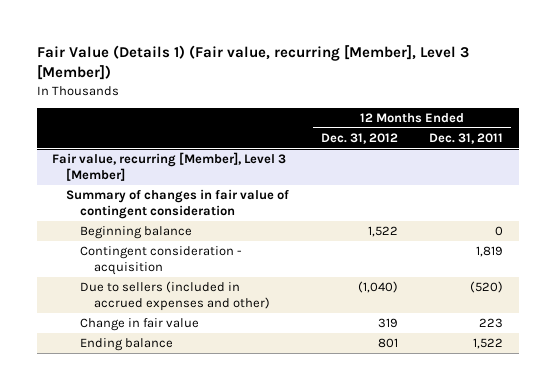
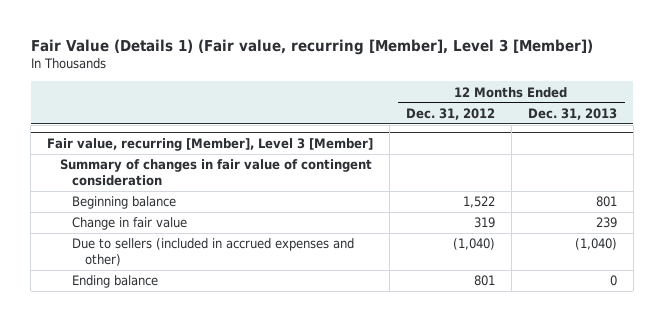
[429,133,504,145] Dec. 31, 2011 -> none
none -> [527,107,617,120] Dec. 31, 2013
[80,246,243,275] Contingent consideration - acquisition -> none
[80,281,271,311] Due to sellers (included in accrued expenses and other) -> [72,238,355,266] Due to sellers (included in accrued expenses and other)

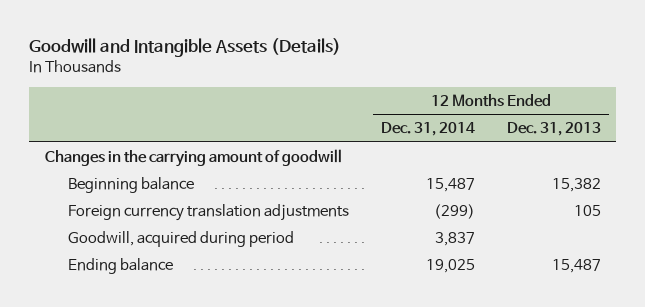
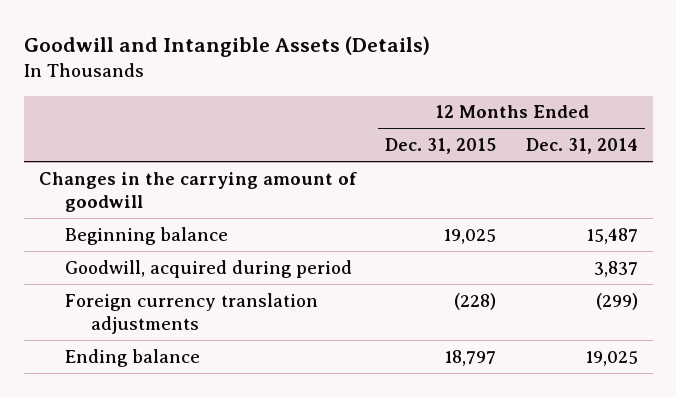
[506,122,601,137] Dec. 31, 2013 -> none
none -> [385,138,497,155] Dec. 31, 2015
[67,203,349,221] Foreign currency translation adjustments -> [64,292,318,335] Foreign currency translation adjustments

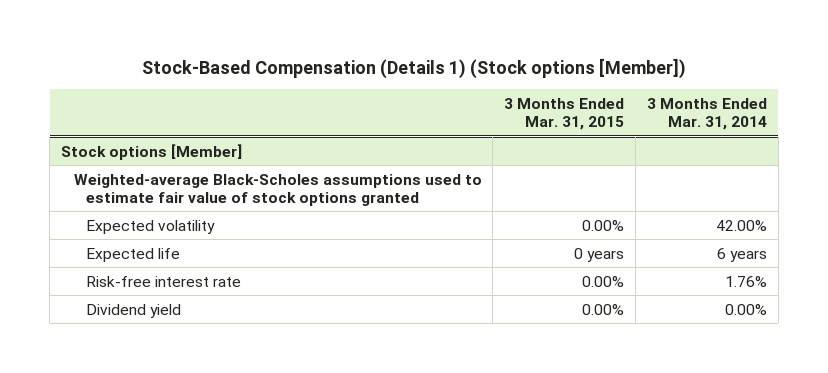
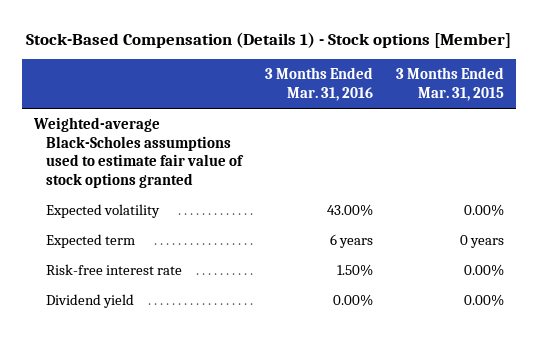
[142,57,687,79] Stock-Based Compensation (Details 1) (Stock options [Member]) -> [26,31,512,48] Stock-Based Compensation (Details 1) - Stock options [Member]
[646,98,767,131] 3 Months Ended Mar. 31, 2014 -> none
none -> [265,67,374,102] 3 Months Ended Mar. 31, 2016
[61,143,243,160] Stock options [Member] -> none
[86,247,181,262] Expected life -> [45,233,135,248] Expected term

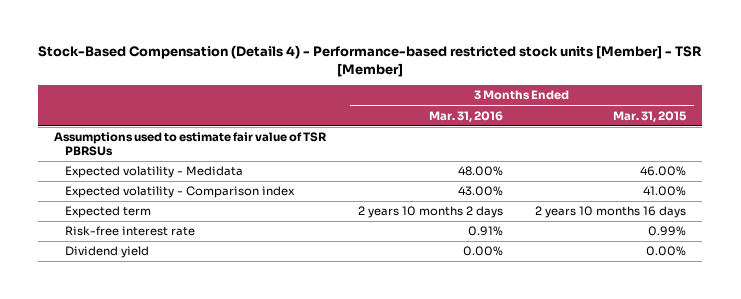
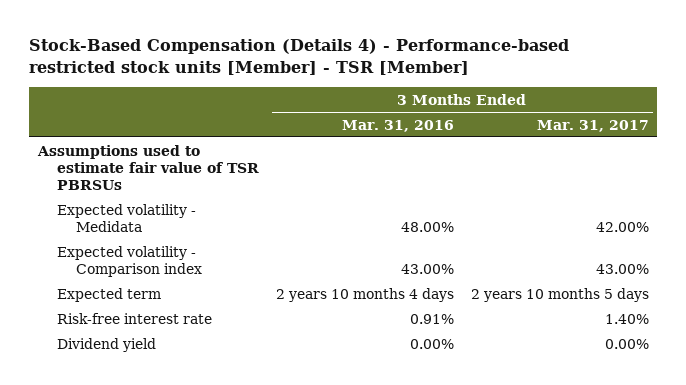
[613,110,688,122] Mar. 31, 2015 -> none
none -> [536,119,649,132] Mar. 31, 2017
[358,206,504,219] 2 years 10 months 2 days -> [275,287,454,302] 2 years 10 months 4 days

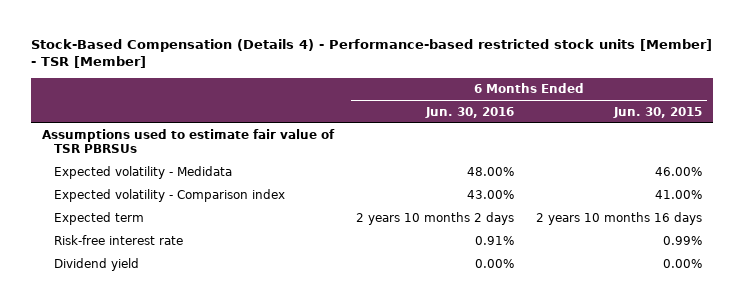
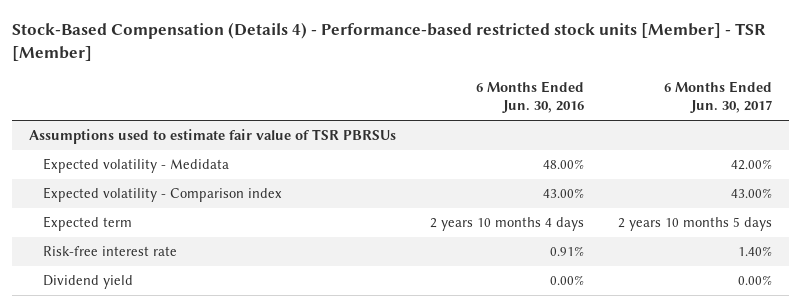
[613,106,703,118] Jun. 30, 2015 -> none
none -> [663,81,772,114] 6 Months Ended Jun. 30, 2017
[356,212,515,226] 2 years 10 months 2 days -> [430,217,585,232] 2 years 10 months 4 days

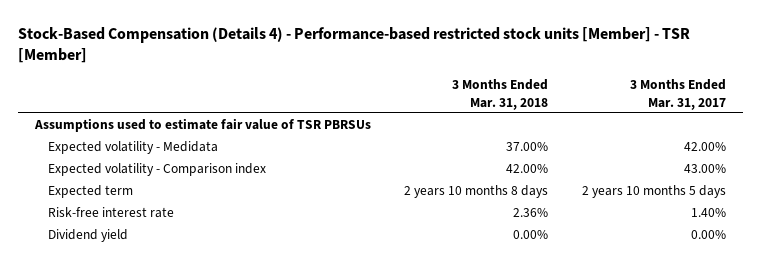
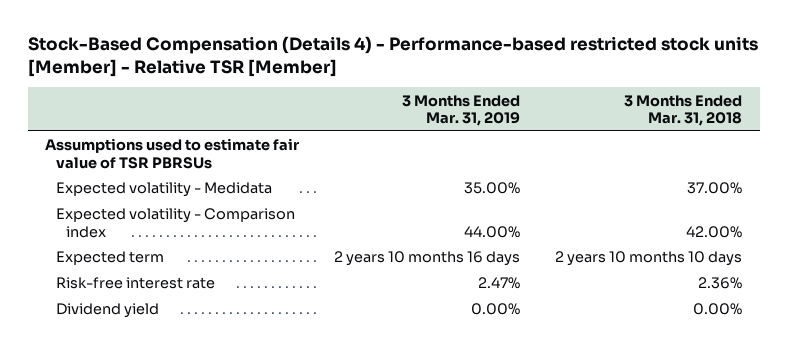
[17,27,690,64] Stock-Based Compensation (Details 4) - Performance-based restricted stock units [Member] - TSR [Member] -> [27,36,758,77] Stock-Based Compensation (Details 4) - Performance-based restricted stock units [Member] - Relative TSR [Member]
[630,79,727,110] 3 Months Ended Mar. 31, 2017 -> none
none -> [402,94,521,127] 3 Months Ended Mar. 31, 2019
[404,185,549,199] 2 years 10 months 8 days -> [555,251,743,267] 2 years 10 months 10 days

